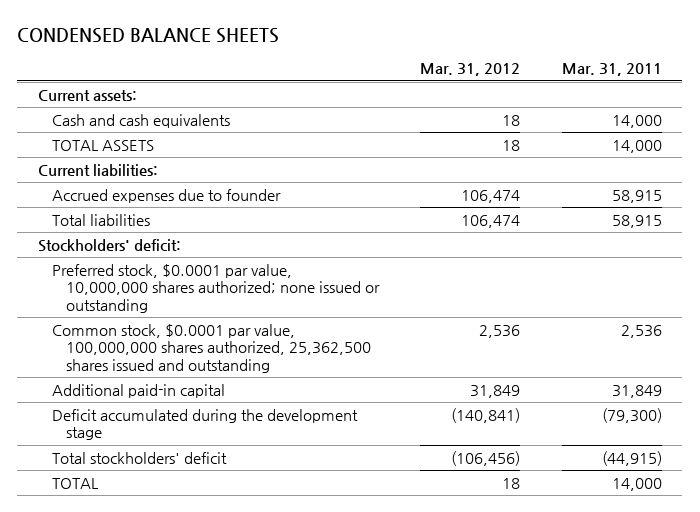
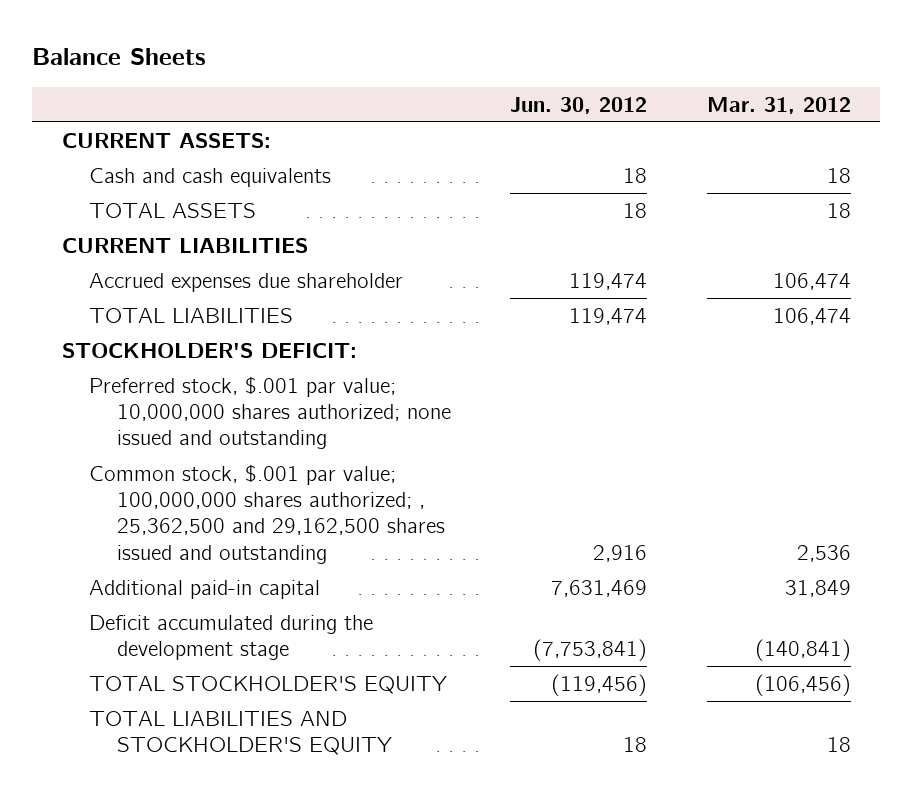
[17,27,280,43] CONDENSED BALANCE SHEETS -> [31,48,206,66] Balance Sheets
[561,63,662,77] Mar. 31, 2011 -> none
none -> [510,96,648,114] Jun. 30, 2012
[37,89,137,101] Current assets: -> [61,132,271,148] CURRENT ASSETS:
[37,163,158,176] Current liabilities: -> [61,237,308,253] CURRENT LIABILITIES
[52,188,282,203] Accrued expenses due to founder -> [89,272,404,292] Accrued expenses due shareholder
[52,213,151,226] Total liabilities -> [89,307,294,323] TOTAL LIABILITIES
[37,238,181,252] Stockholders' deficit: -> [61,342,357,358] STOCKHOLDER'S DEFICIT:
[52,263,381,314] Preferred stock, $0.0001 par value, 10,000,000 shares authorized; none issued or outstanding -> [89,375,451,450] Preferred stock, $.001 par value; 10,000,000 shares authorized; none issued and outstanding
[52,323,372,374] Common stock, $0.0001 par value, 100,000,000 shares authorized, 25,362,500 shares issued and outstanding -> [89,463,445,564] Common stock, $.001 par value; 100,000,000 shares authorized; , 25,362,500 and 29,162,500 shares issued and outstanding
[52,451,228,464] Total stockholders' deficit -> [89,675,448,694] TOTAL STOCKHOLDER'S EQUITY
[52,477,100,489] TOTAL -> [89,710,392,756] TOTAL LIABILITIES AND STOCKHOLDER'S EQUITY

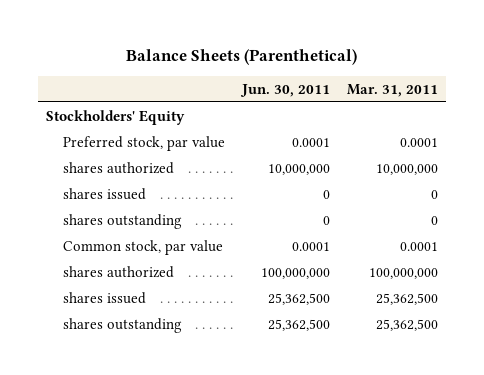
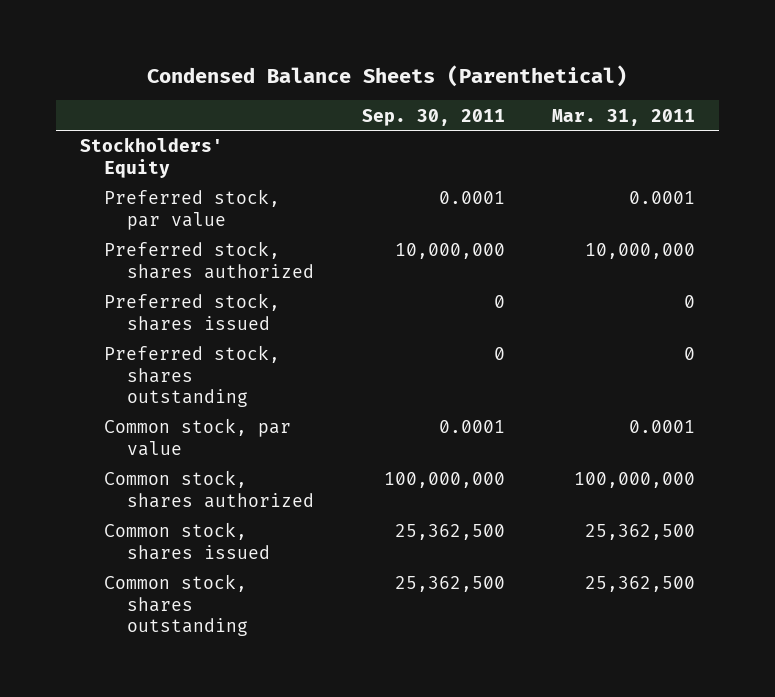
[126,48,358,65] Balance Sheets (Parenthetical) -> [147,65,628,88] Condensed Balance Sheets (Parenthetical)
[239,83,330,97] Jun. 30, 2011 -> none
none -> [361,108,505,126] Sep. 30, 2011
[62,161,174,174] shares authorized -> [103,241,315,279] Preferred stock, shares authorized
[62,187,146,200] shares issued -> [103,293,280,331] Preferred stock, shares issued
[62,213,182,229] shares outstanding -> [103,345,280,408] Preferred stock, shares outstanding
[62,265,174,278] shares authorized -> [103,470,315,508] Common stock, shares authorized
[62,291,146,304] shares issued -> [103,522,271,560] Common stock, shares issued
[62,317,182,333] shares outstanding -> [103,574,249,637] Common stock, shares outstanding

